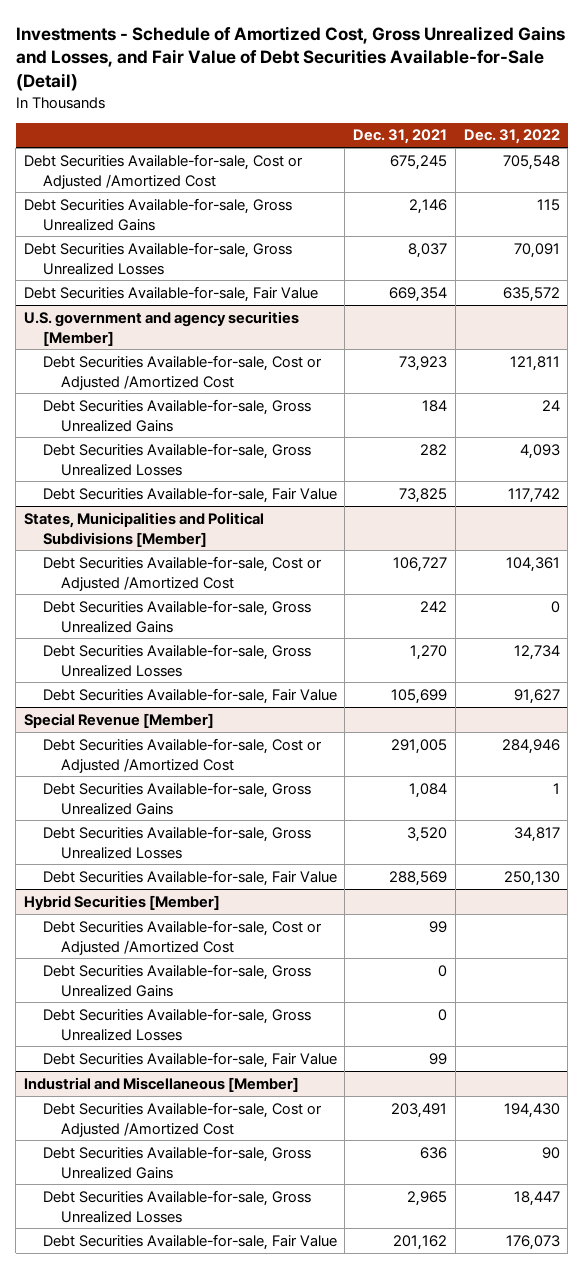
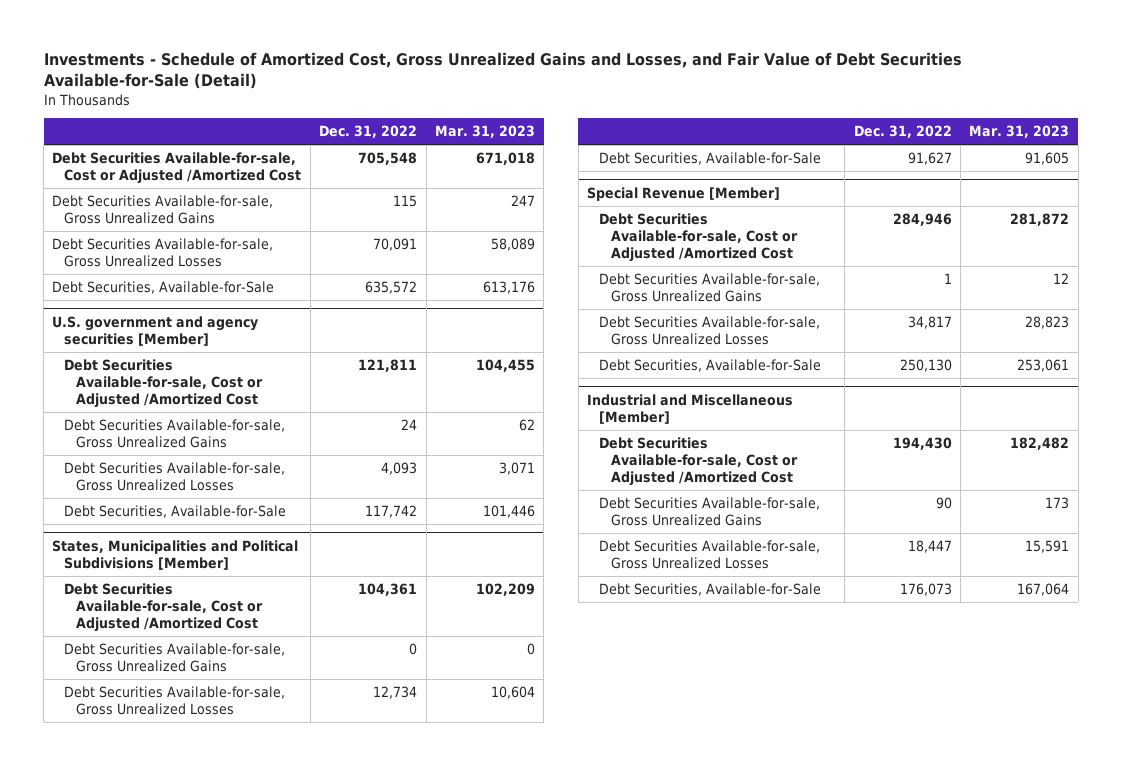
[353,129,448,145] Dec. 31, 2021 -> none
none -> [434,125,535,139] Mar. 31, 2023
[24,285,319,302] Debt Securities Available-for-sale, Fair Value -> [52,280,275,294] Debt Securities, Available-for-Sale
[42,486,337,503] Debt Securities Available-for-sale, Fair Value -> [64,504,287,518] Debt Securities, Available-for-Sale
[42,687,337,704] Debt Securities Available-for-sale, Fair Value -> [598,151,821,165] Debt Securities, Available-for-Sale
[24,894,221,910] Hybrid Securities [Member] -> none
[42,919,322,955] Debt Securities Available-for-sale, Cost or Adjusted /Amortized Cost -> none
[42,963,311,997] Debt Securities Available-for-sale, Gross Unrealized Gains -> none
[42,1007,311,1041] Debt Securities Available-for-sale, Gross Unrealized Losses -> none
[42,1051,337,1068] Debt Securities Available-for-sale, Fair Value -> none
[42,869,337,886] Debt Securities Available-for-sale, Fair Value -> [598,358,821,372] Debt Securities, Available-for-Sale
[42,1233,337,1250] Debt Securities Available-for-sale, Fair Value -> [598,582,821,596] Debt Securities, Available-for-Sale

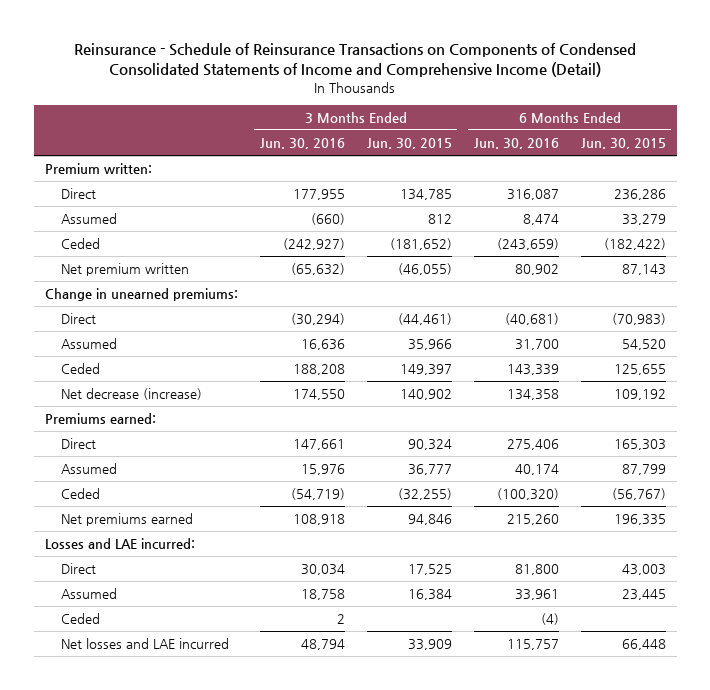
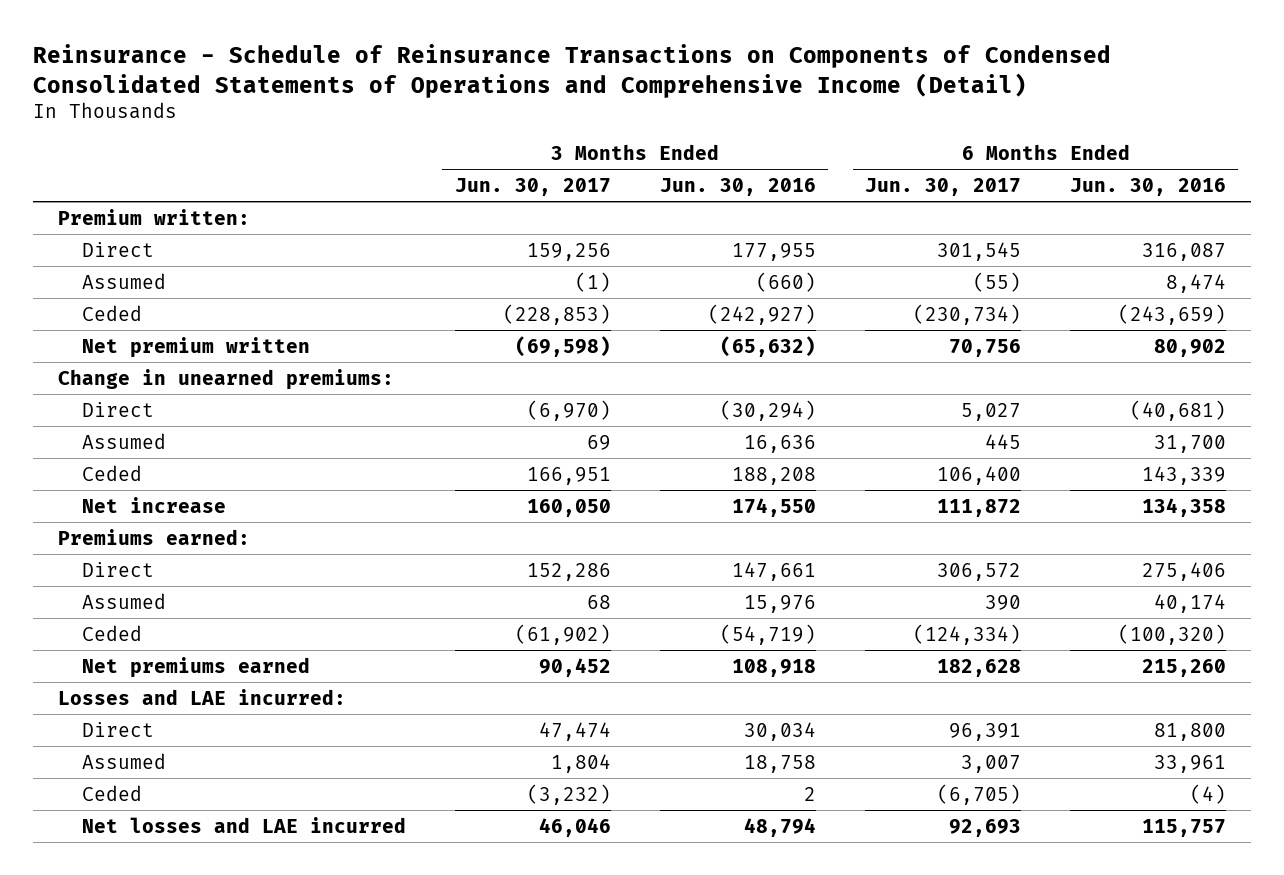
[74,42,637,78] Reinsurance - Schedule of Reinsurance Transactions on Components of Condensed Consolidated Statements of Income and Comprehensive Income (Detail) -> [33,43,1112,98] Reinsurance - Schedule of Reinsurance Transactions on Components of Condensed Consolidated Statements of Operations and Comprehensive Income (Detail)
[366,137,452,149] Jun. 30, 2015 -> none
[580,137,666,149] Jun. 30, 2015 -> none
none -> [454,178,611,197] Jun. 30, 2017
none -> [865,178,1022,197] Jun. 30, 2017
[60,388,202,401] Net decrease (increase) -> [81,496,226,513] Net increase

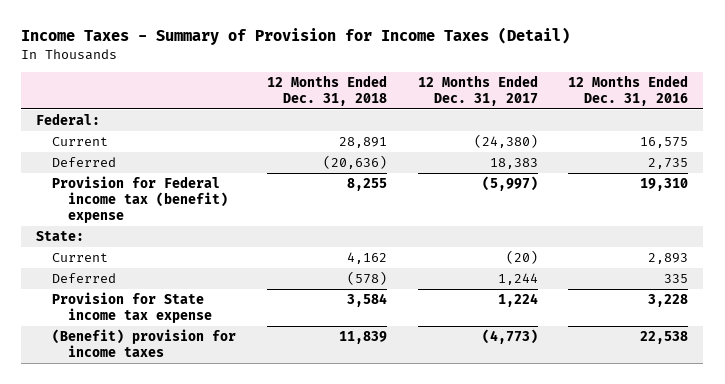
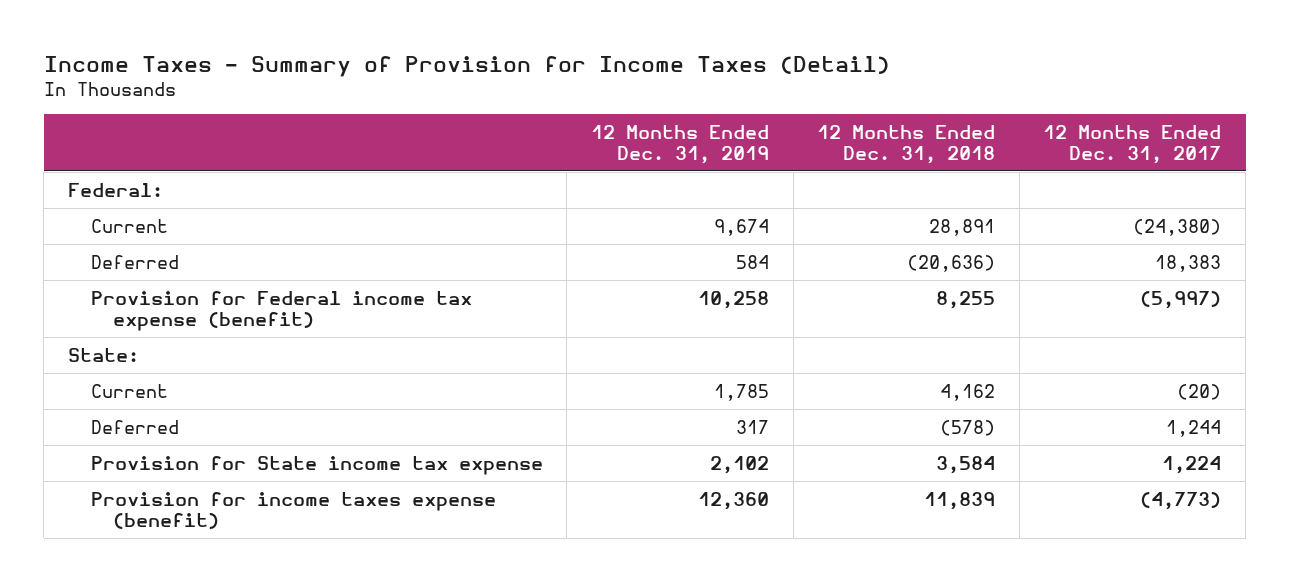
[568,74,689,106] 12 Months Ended Dec. 31, 2016 -> none
none -> [590,124,769,164] 12 Months Ended Dec. 31, 2019
[52,176,229,223] Provision for Federal income tax (benefit) expense -> [90,290,472,331] Provision for Federal income tax expense (benefit)
[52,329,237,357] (Benefit) provision for income taxes -> [90,491,496,529] Provision for income taxes expense (benefit)

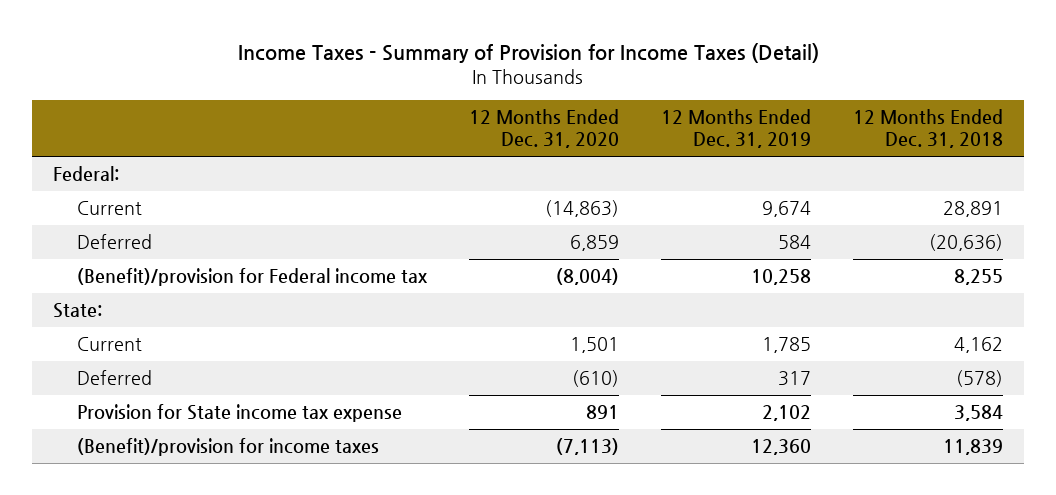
[1043,124,1222,164] 12 Months Ended Dec. 31, 2017 -> none
none -> [468,109,619,149] 12 Months Ended Dec. 31, 2020
[90,290,472,331] Provision for Federal income tax expense (benefit) -> [76,268,428,287] (Benefit)/provision for Federal income tax
[90,491,496,529] Provision for income taxes expense (benefit) -> [76,438,379,457] (Benefit)/provision for income taxes

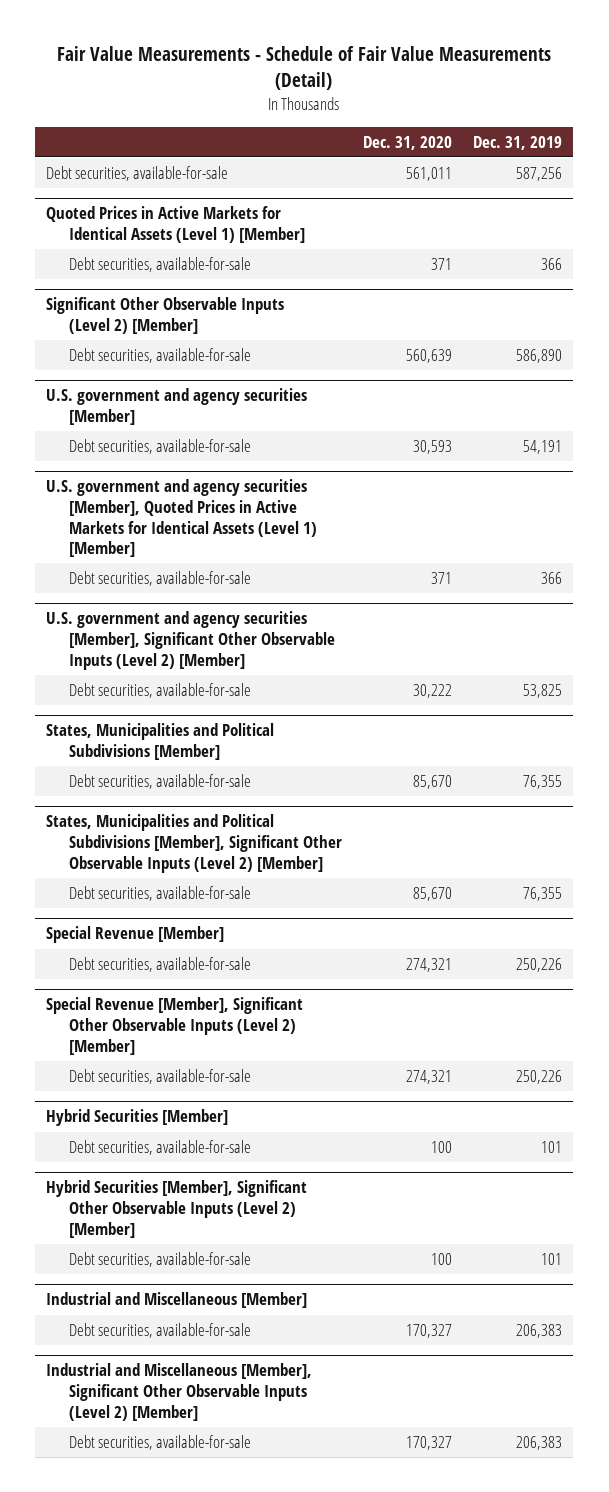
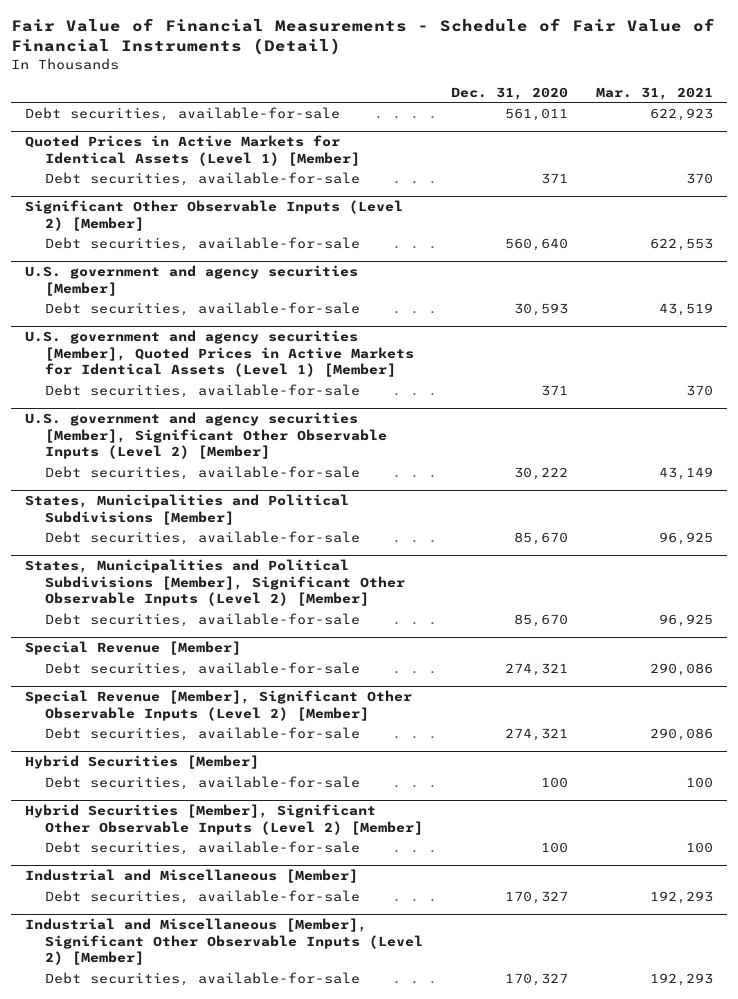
[57,46,552,91] Fair Value Measurements - Schedule of Fair Value Measurements (Detail) -> [10,18,715,56] Fair Value of Financial Measurements - Schedule of Fair Value of Financial Instruments (Detail)
[473,135,563,150] Dec. 31, 2019 -> none
none -> [596,86,714,100] Mar. 31, 2021
[406,349,453,364] 560,639 -> [505,237,569,251] 560,640

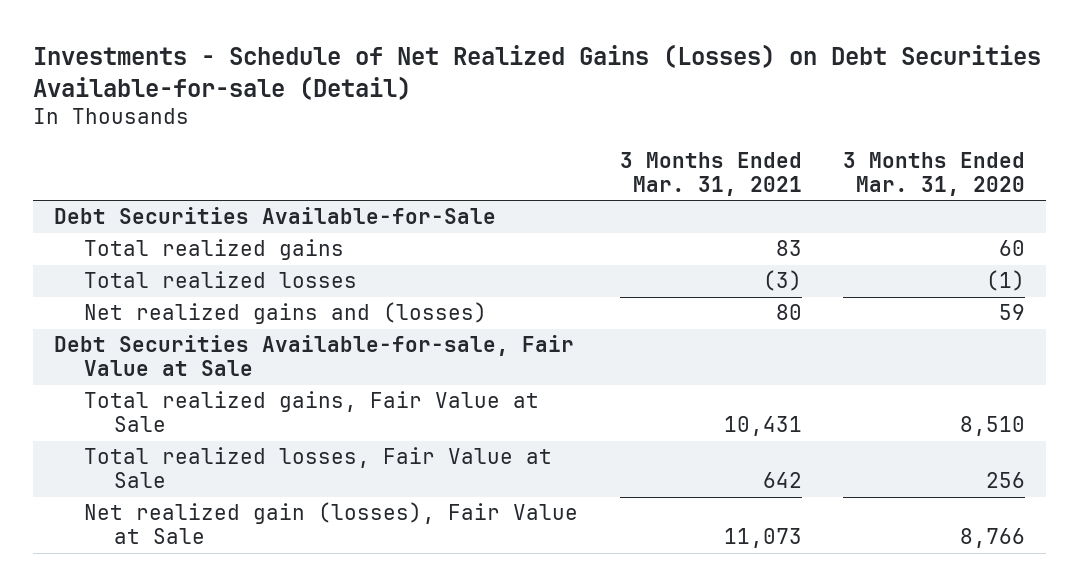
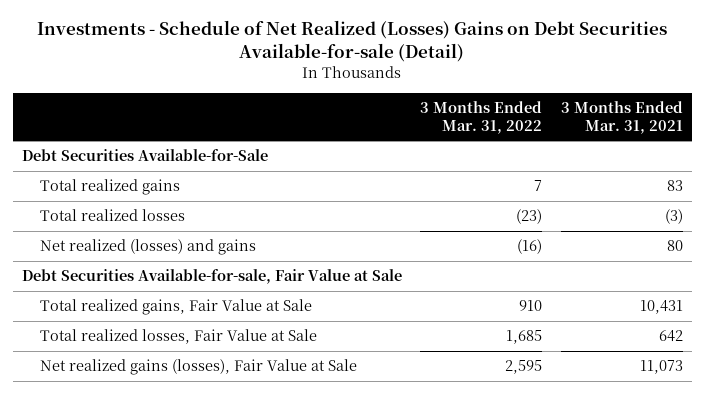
[33,44,1042,100] Investments - Schedule of Net Realized Gains (Losses) on Debt Securities Available-for-sale (Detail) -> [37,20,668,63] Investments - Schedule of Net Realized (Losses) Gains on Debt Securities Available-for-sale (Detail)
[842,152,1025,196] 3 Months Ended Mar. 31, 2020 -> none
none -> [420,100,543,134] 3 Months Ended Mar. 31, 2022
[84,302,488,325] Net realized gains and (losses) -> [40,239,257,256] Net realized (losses) and gains
[84,502,579,545] Net realized gain (losses), Fair Value at Sale -> [40,359,358,376] Net realized gains (losses), Fair Value at Sale

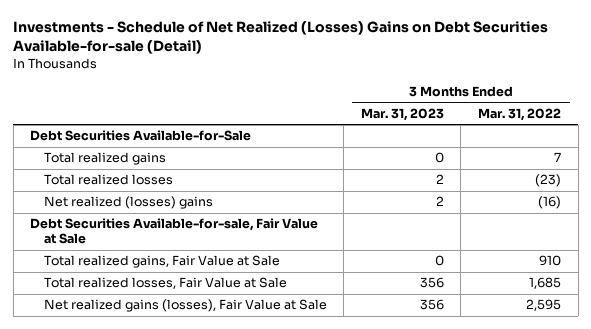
[560,100,683,134] 3 Months Ended Mar. 31, 2021 -> none
none -> [360,107,444,121] Mar. 31, 2023
[40,239,257,256] Net realized (losses) and gains -> [43,196,213,210] Net realized (losses) gains

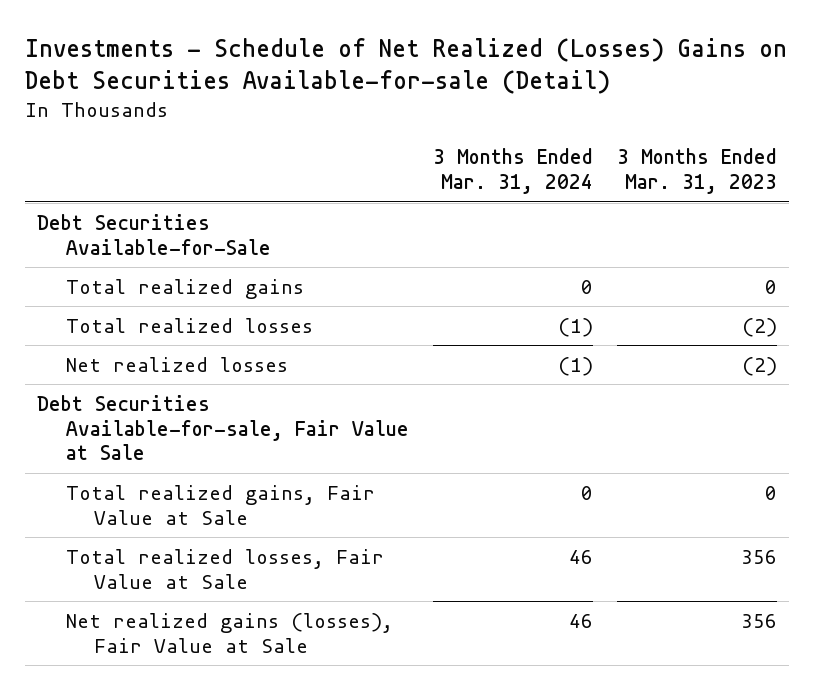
[478,107,562,121] Mar. 31, 2022 -> none
none -> [432,148,593,195] 3 Months Ended Mar. 31, 2024
[435,174,444,185] 2 -> [741,317,777,337] (2)
[43,196,213,210] Net realized (losses) gains -> [65,356,288,372] Net realized losses
[435,196,444,207] 2 -> [741,356,777,376] (2)

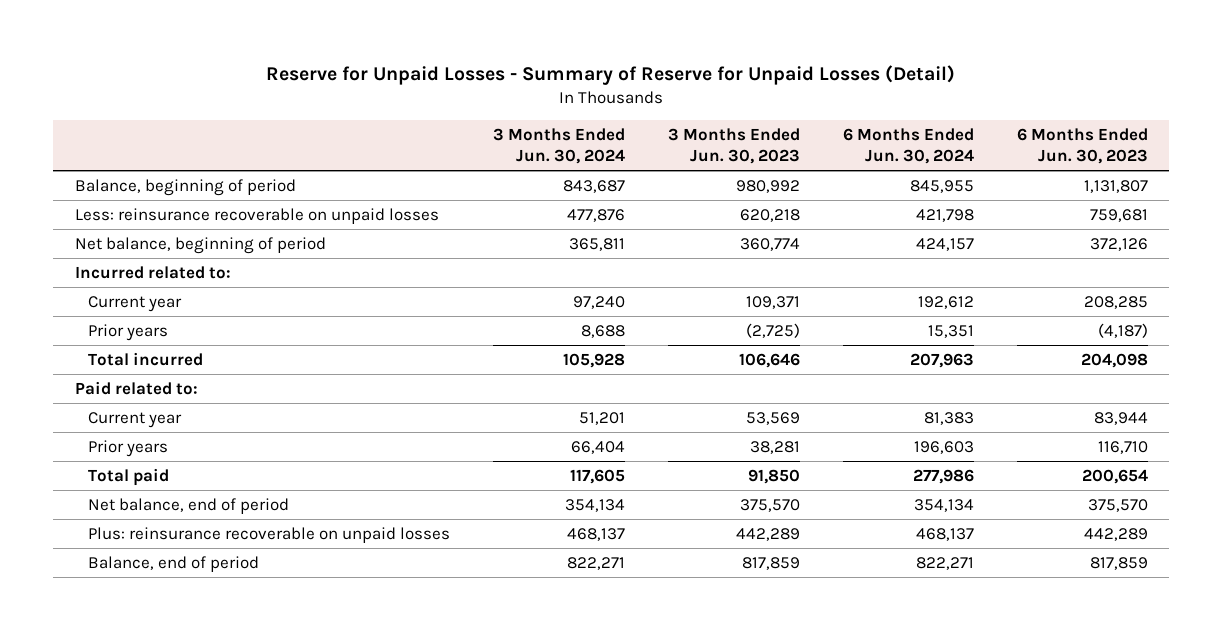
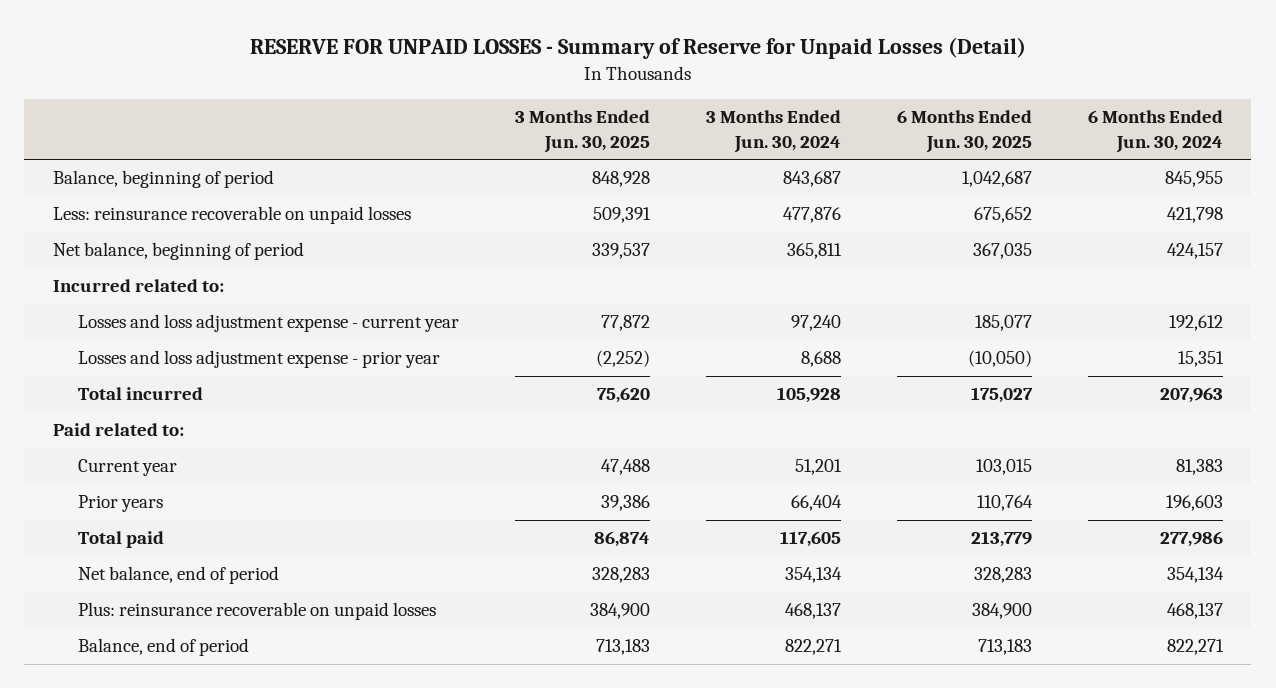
[266,64,956,85] Reserve for Unpaid Losses - Summary of Reserve for Unpaid Losses (Detail) -> [249,37,1026,60] RESERVE FOR UNPAID LOSSES - Summary of Reserve for Unpaid Losses (Detail)
[668,127,801,165] 3 Months Ended Jun. 30, 2023 -> none
[1016,127,1148,165] 6 Months Ended Jun. 30, 2023 -> none
none -> [514,110,650,153] 3 Months Ended Jun. 30, 2025
none -> [897,110,1033,153] 6 Months Ended Jun. 30, 2025
[88,295,183,312] Current year -> [77,314,459,333] Losses and loss adjustment expense - current year
[88,323,169,341] Prior years -> [77,350,440,369] Losses and loss adjustment expense - prior year

